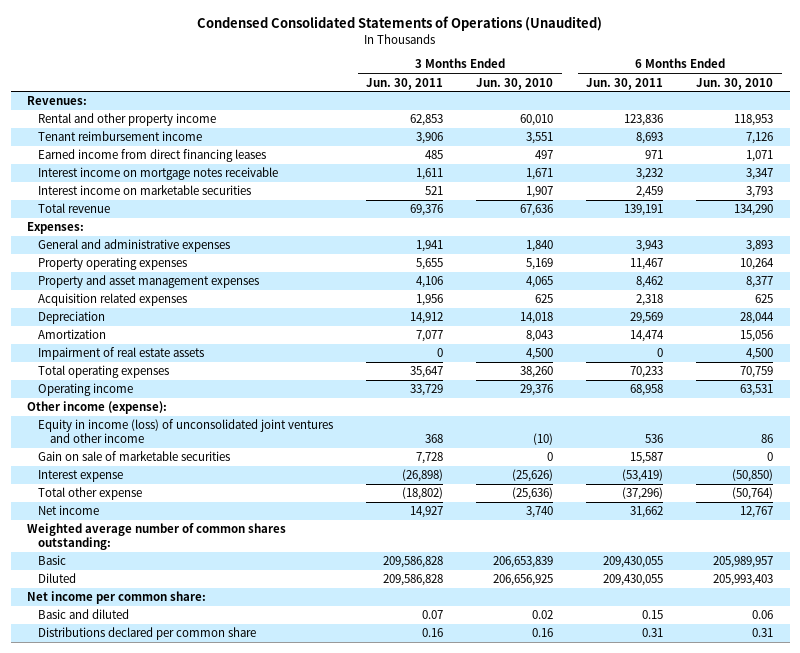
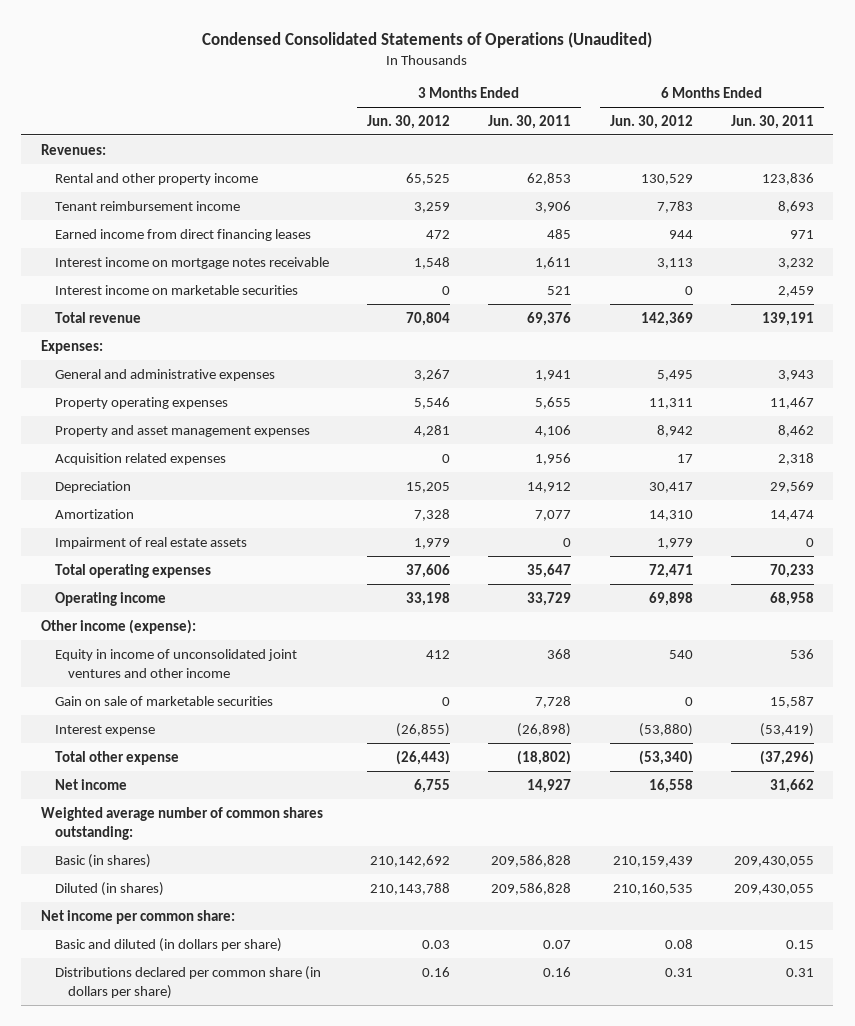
[476,77,554,90] Jun. 30, 2010 -> none
[696,77,774,90] Jun. 30, 2010 -> none
none -> [366,114,450,129] Jun. 30, 2012
none -> [609,114,693,129] Jun. 30, 2012
[38,419,334,443] Equity in income (loss) of unconsolidated joint ventures and other income -> [54,648,297,678] Equity in income of unconsolidated joint ventures and other income
[38,555,67,566] Basic -> [54,853,151,868] Basic (in shares)
[38,573,77,584] Diluted -> [54,881,164,896] Diluted (in shares)
[38,609,130,620] Basic and diluted -> [54,937,282,952] Basic and diluted (in dollars per share)
[38,627,257,641] Distributions declared per common share -> [54,965,321,999] Distributions declared per common share (in dollars per share)

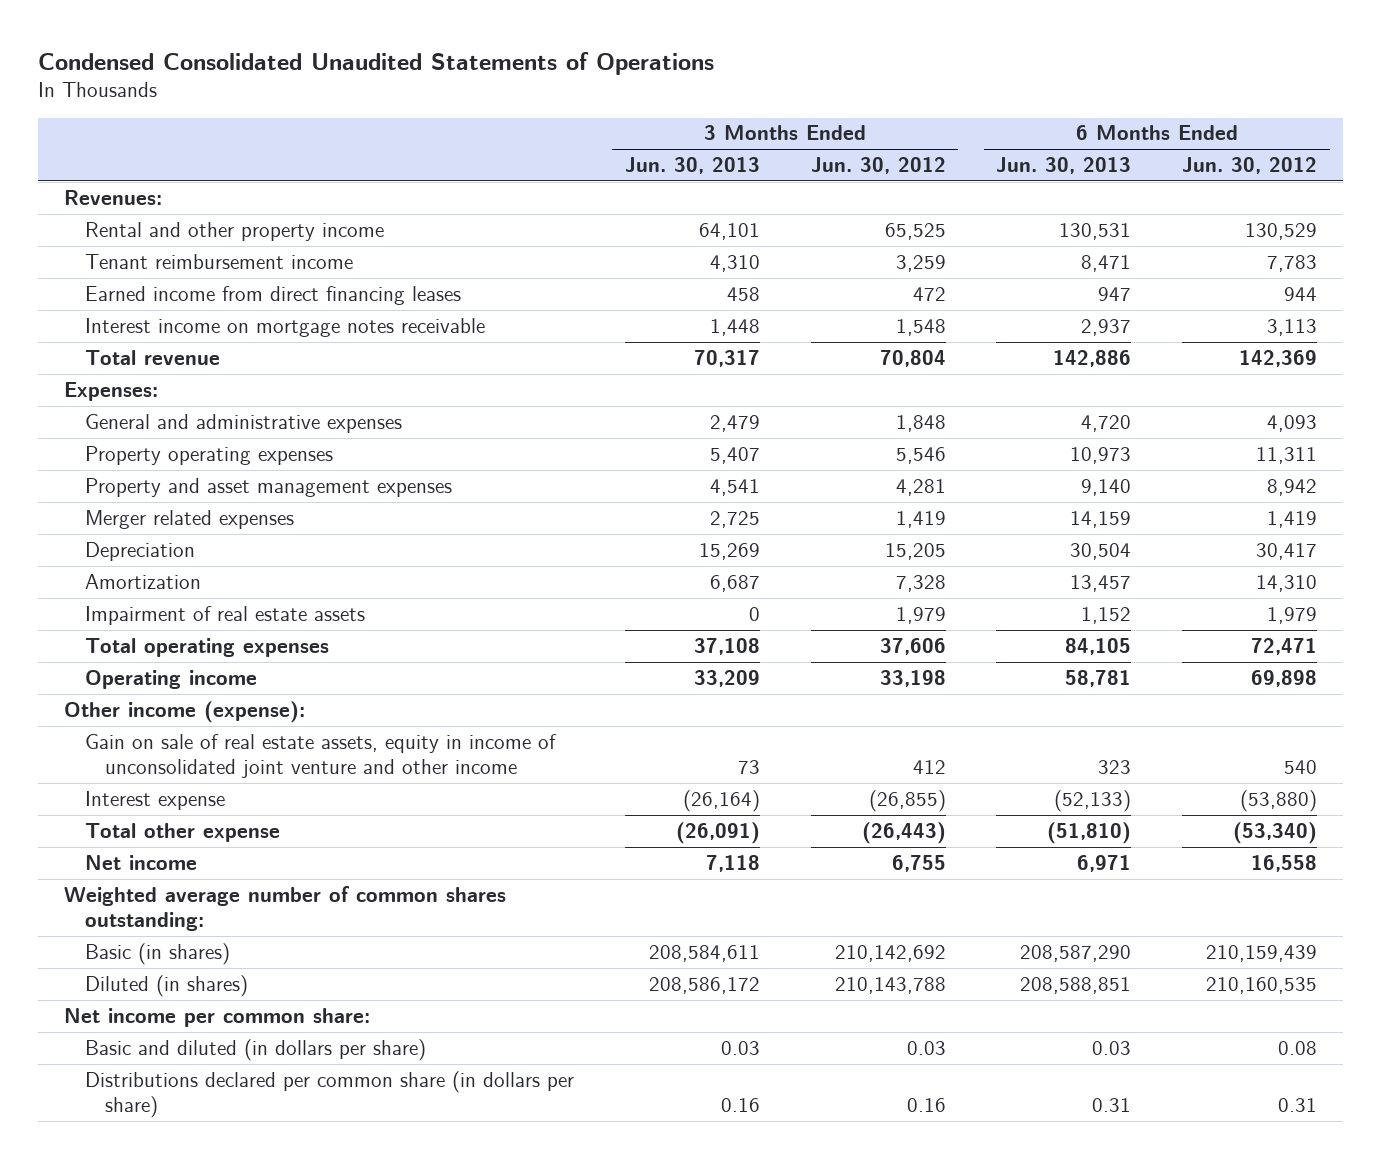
[202,31,653,48] Condensed Consolidated Statements of Operations (Unaudited) -> [38,51,715,75] Condensed Consolidated Unaudited Statements of Operations
[488,114,572,129] Jun. 30, 2011 -> none
[731,114,815,129] Jun. 30, 2011 -> none
none -> [624,156,760,174] Jun. 30, 2013
none -> [996,156,1132,174] Jun. 30, 2013
[54,284,298,295] Interest income on marketable securities -> none
[413,368,450,381] 3,267 -> [895,414,946,432] 1,848
[656,369,693,381] 5,495 -> [1267,414,1318,432] 4,093
[54,452,226,465] Acquisition related expenses -> [84,509,294,529] Merger related expenses
[441,453,450,463] 0 -> [895,510,946,528] 1,419
[676,453,693,463] 17 -> [1267,510,1318,528] 1,419
[54,695,273,706] Gain on sale of marketable securities -> none
[54,648,297,678] Equity in income of unconsolidated joint ventures and other income -> [84,733,557,779] Gain on sale of real estate assets, equity in income of unconsolidated joint venture and other income

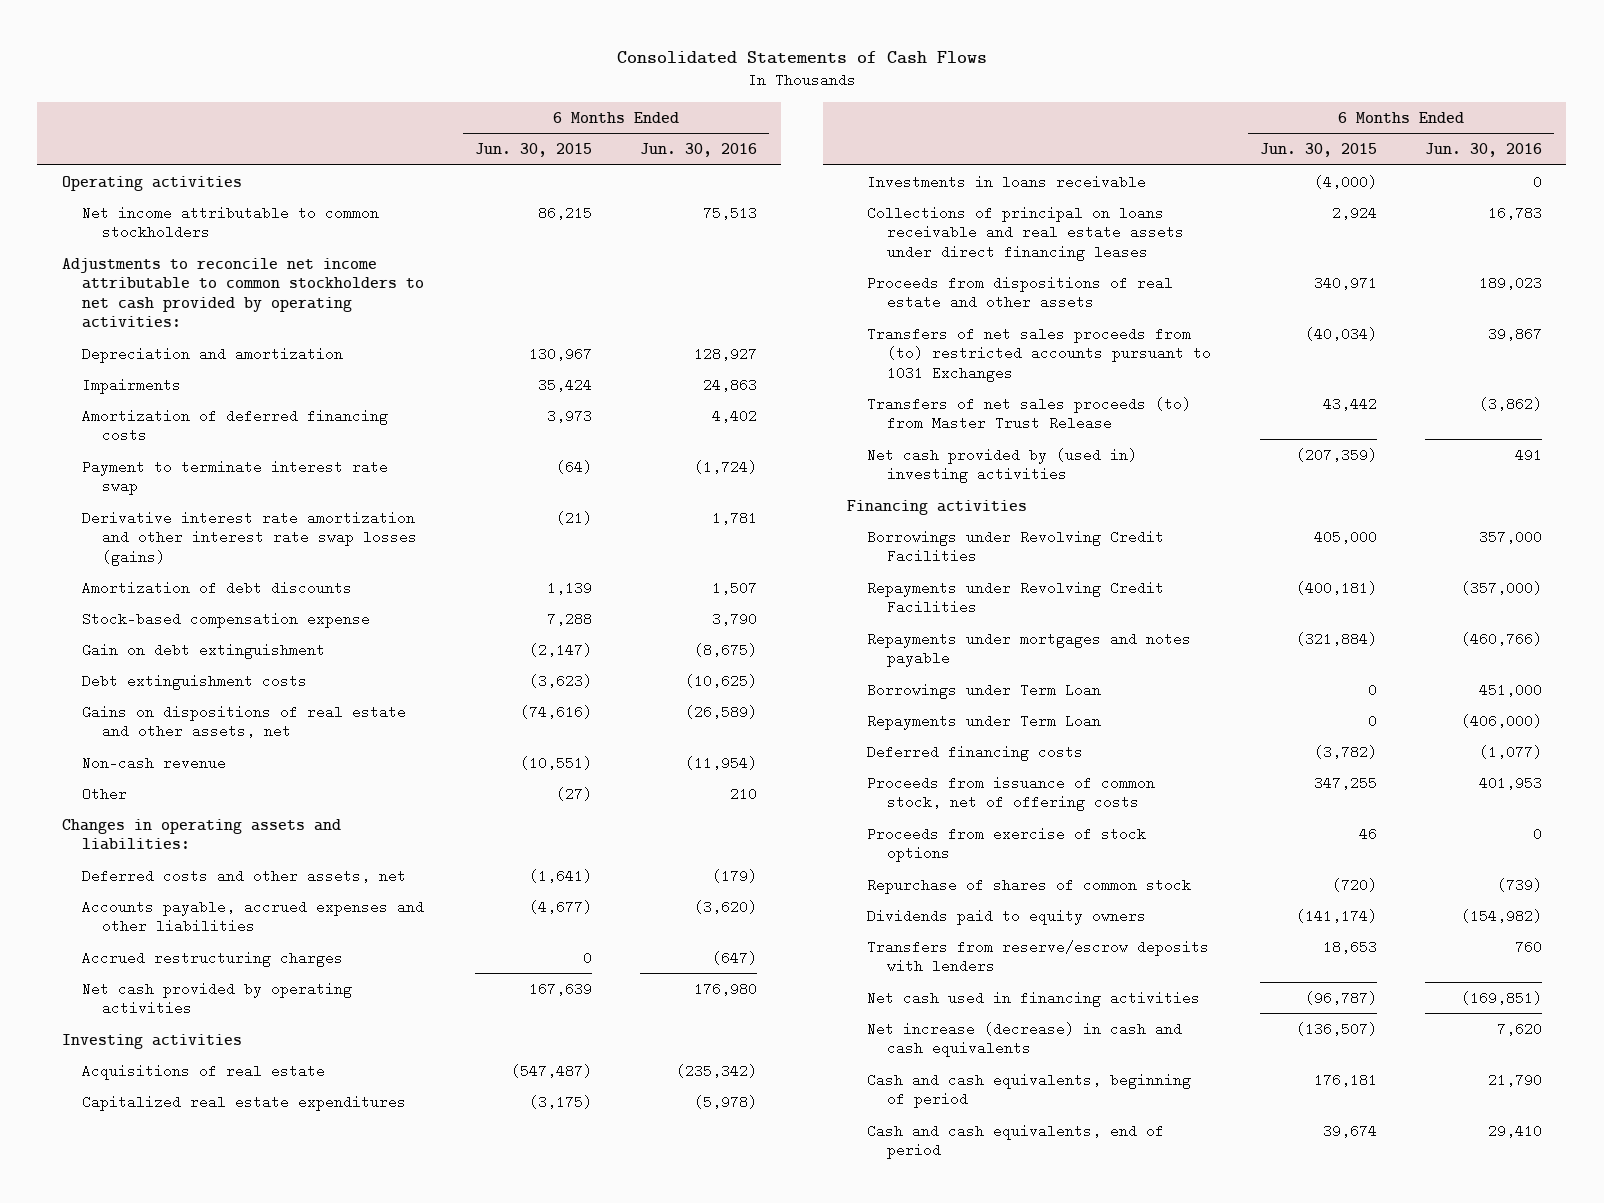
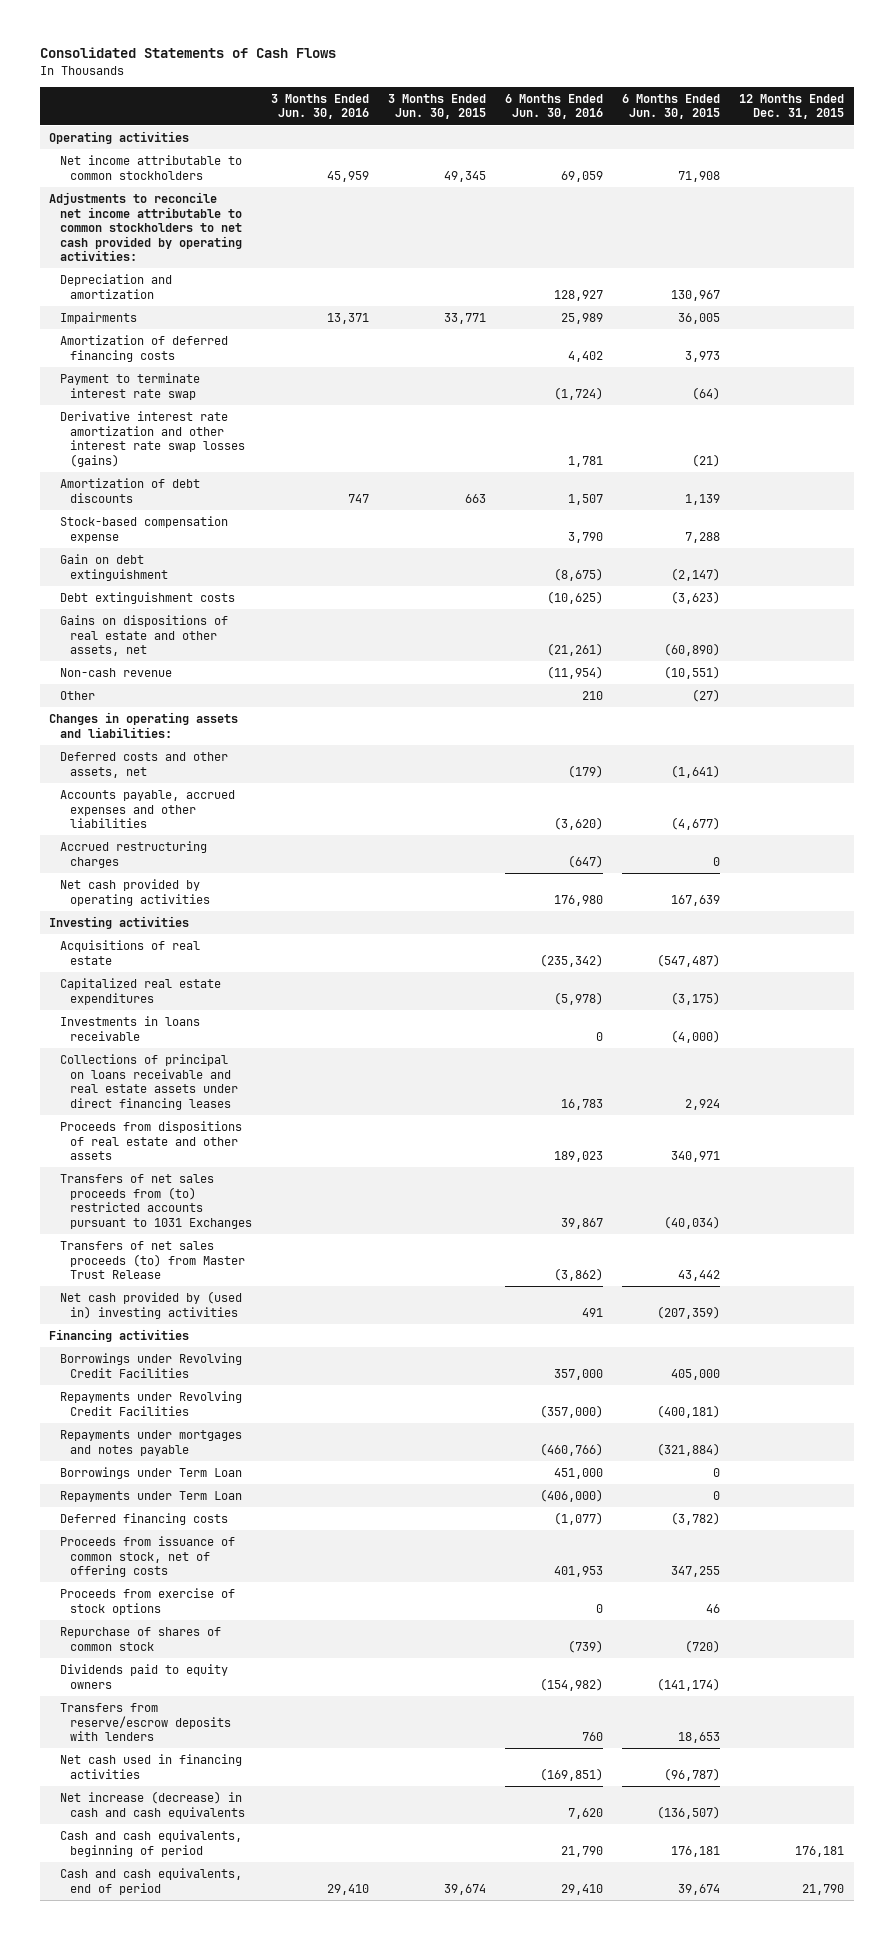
none -> [270,93,369,120] 3 Months Ended Jun. 30, 2016
none -> [387,93,486,120] 3 Months Ended Jun. 30, 2015
none -> [739,93,845,120] 12 Months Ended Dec. 31, 2015
[537,205,592,220] 86,215 -> [678,170,721,182] 71,908
[703,205,758,220] 75,513 -> [561,170,604,182] 69,059
[537,377,592,392] 35,424 -> [678,313,721,325] 36,005
[703,377,758,392] 24,863 -> [561,313,604,325] 25,989
[519,704,592,719] (74,616) -> [664,643,721,657] (60,890)
[685,704,758,719] (26,589) -> [547,643,604,657] (21,261)

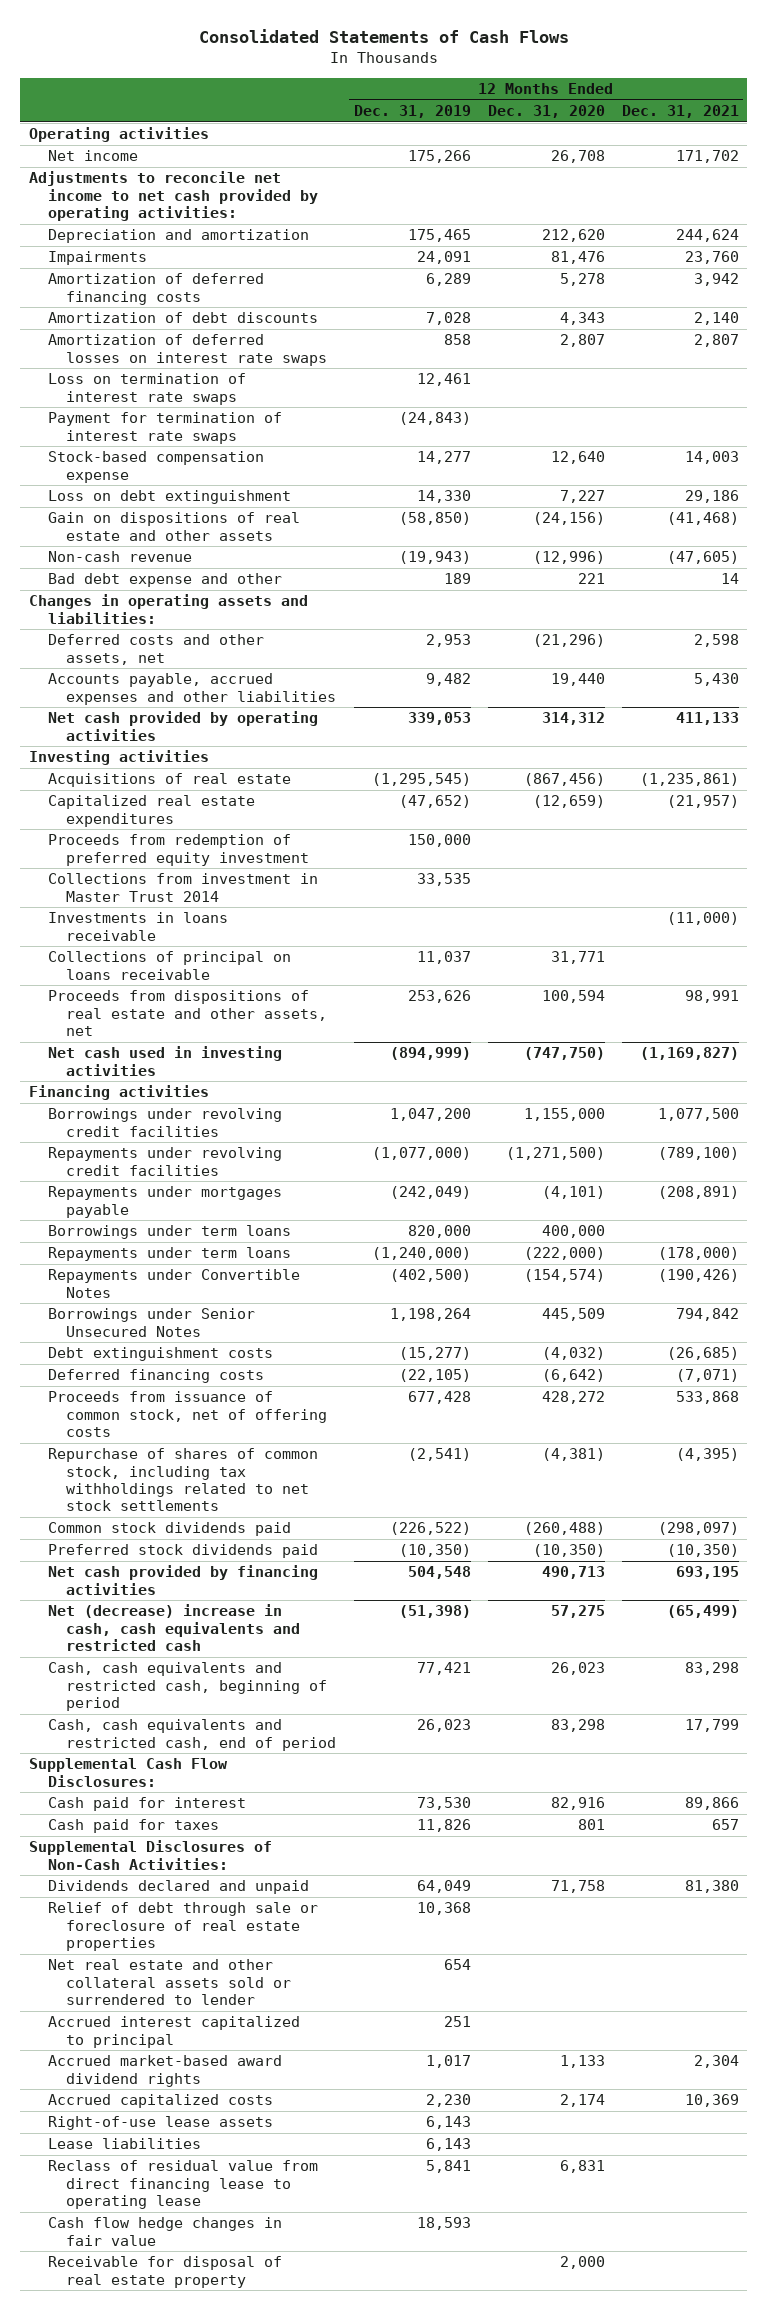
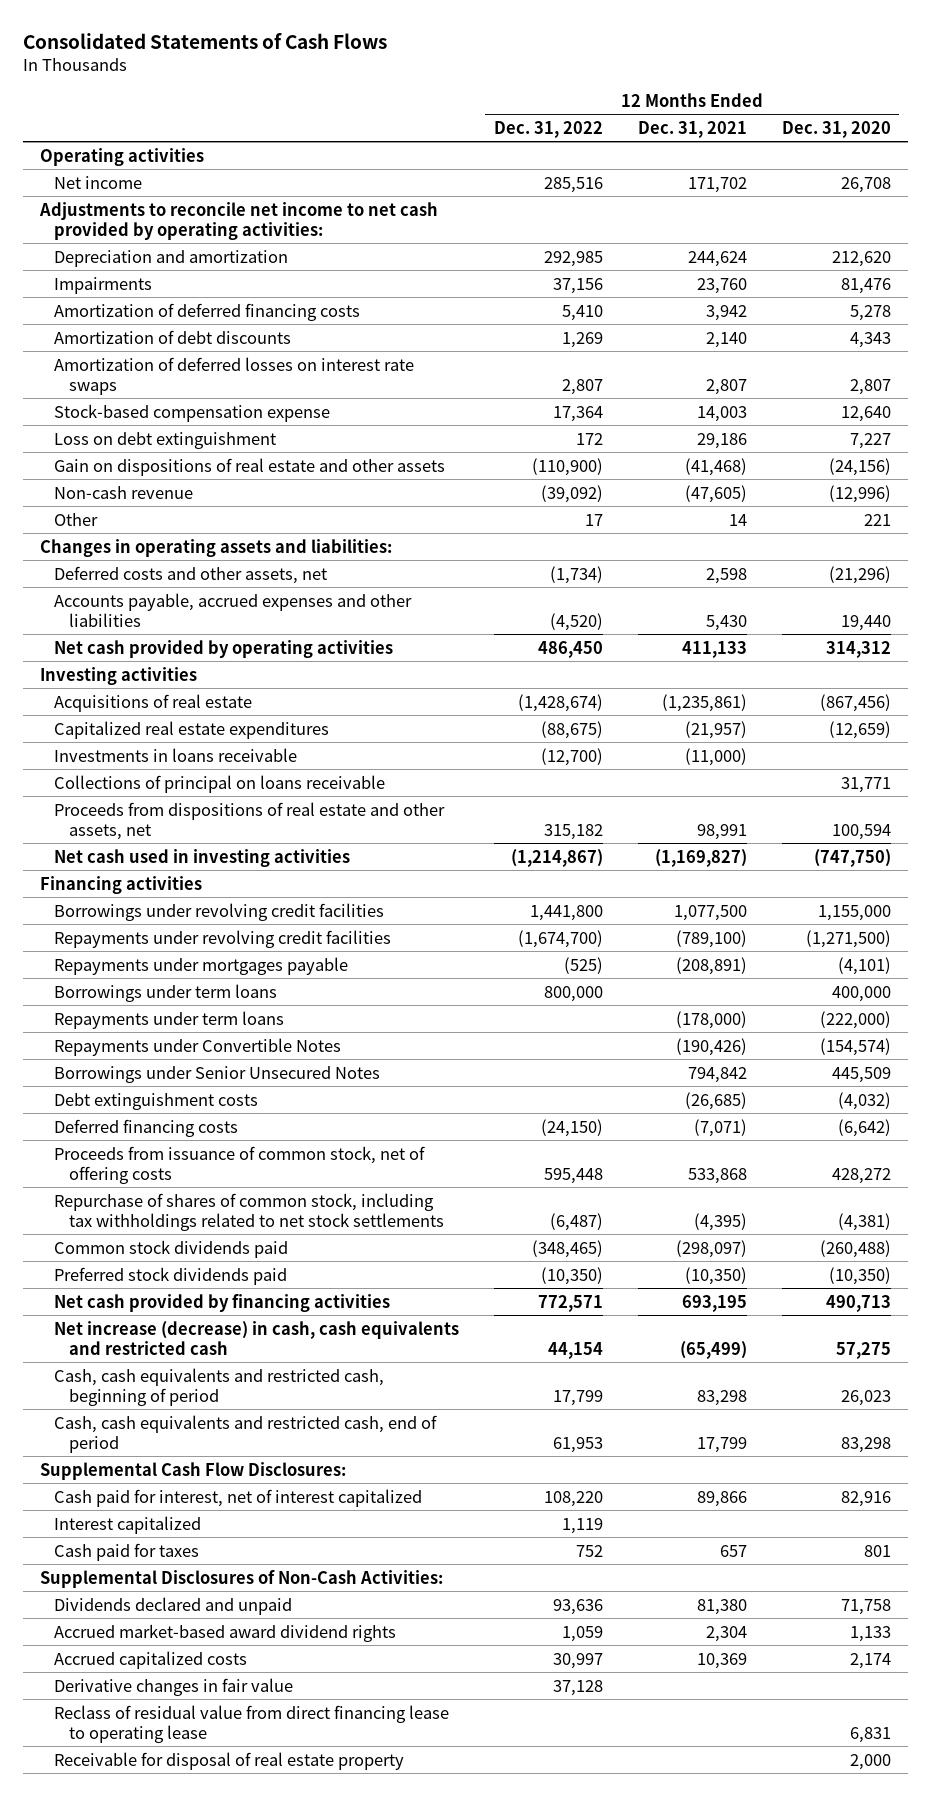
[353,105,471,119] Dec. 31, 2019 -> none
none -> [494,120,604,138] Dec. 31, 2022
[47,373,246,405] Loss on termination of interest rate swaps -> none
[47,412,282,444] Payment for termination of interest rate swaps -> none
[47,573,282,588] Bad debt expense and other -> [54,512,99,526] Other
[47,834,310,866] Proceeds from redemption of preferred equity investment -> none
[47,873,318,902] Collections from investment in Master Trust 2014 -> none
[47,1604,301,1652] Net (decrease) increase in cash, cash equivalents and restricted cash -> [54,1320,460,1355] Net increase (decrease) in cash, cash equivalents and restricted cash
[47,1797,246,1812] Cash paid for interest -> [54,1488,423,1507] Cash paid for interest, net of interest capitalized
none -> [54,1515,202,1534] Interest capitalized
[47,1902,318,1952] Relief of debt through sale or foreclosure of real estate properties -> none
[47,1959,292,2006] Net real estate and other collateral assets sold or surrendered to lender -> none
[47,2016,300,2048] Accrued interest capitalized to principal -> none
[47,2116,273,2131] Right-of-use lease assets -> none
[47,2138,201,2150] Lease liabilities -> none
none -> [54,1677,294,1696] Derivative changes in fair value
[47,2217,282,2246] Cash flow hedge changes in fair value -> none

